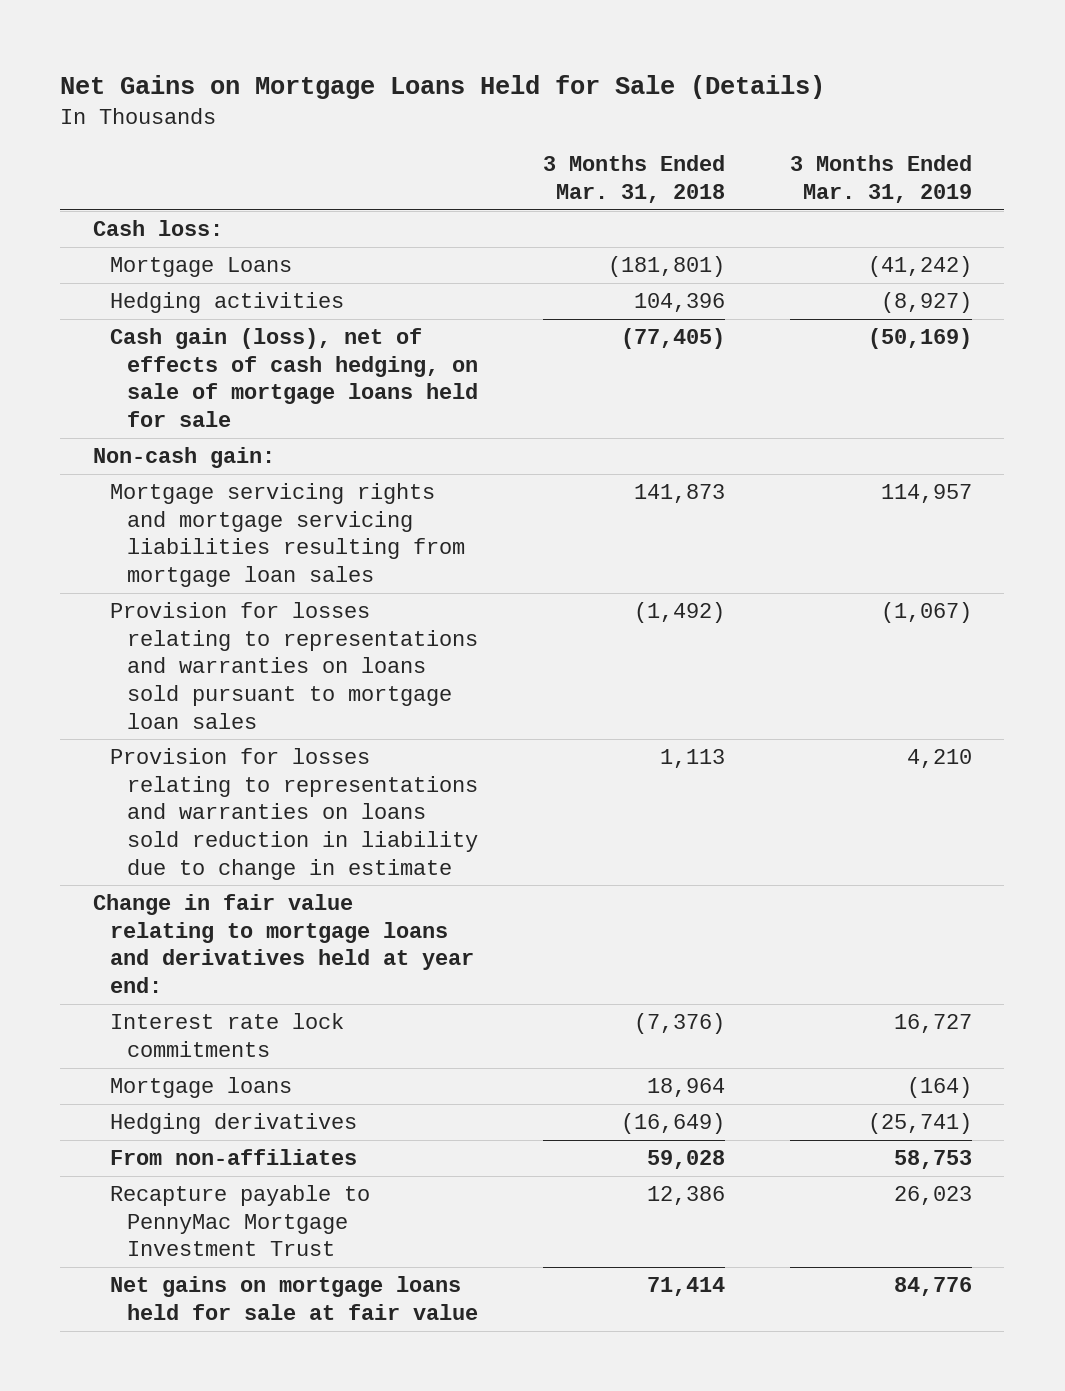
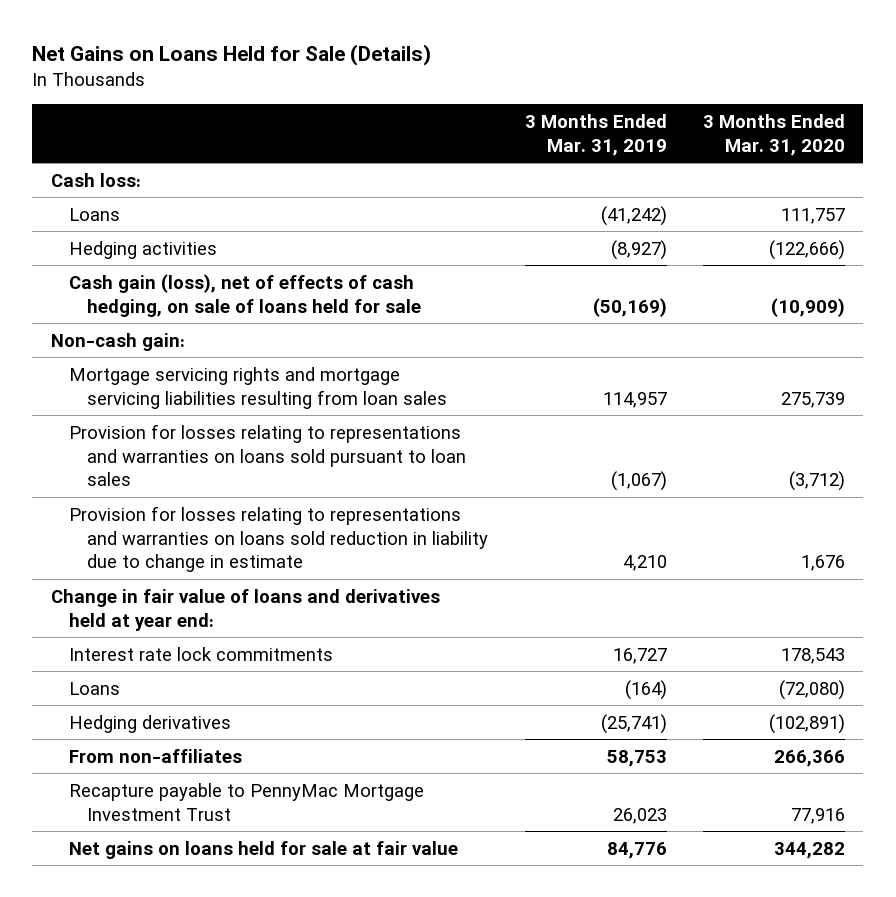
[60,75,826,100] Net Gains on Mortgage Loans Held for Sale (Details) -> [32,43,432,66] Net Gains on Loans Held for Sale (Details)
[543,155,726,203] 3 Months Ended Mar. 31, 2018 -> none
none -> [702,113,845,156] 3 Months Ended Mar. 31, 2020
[110,257,293,278] Mortgage Loans -> [68,207,120,221] Loans
[110,328,479,428] Cash gain (loss), net of effects of cash hedging, on sale of mortgage loans held for sale -> [68,273,422,317] Cash gain (loss), net of effects of cash hedging, on sale of loans held for sale
[110,483,466,588] Mortgage servicing rights and mortgage servicing liabilities resulting from mortgage loan sales -> [68,366,448,409] Mortgage servicing rights and mortgage servicing liabilities resulting from loan sales
[110,602,479,729] Provision for losses relating to representations and warranties on loans sold pursuant to mortgage loan sales -> [68,423,467,487] Provision for losses relating to representations and warranties on loans sold pursuant to loan sales
[92,894,475,994] Change in fair value relating to mortgage loans and derivatives held at year end: -> [50,588,440,631] Change in fair value of loans and derivatives held at year end:
[110,1077,293,1099] Mortgage loans -> [68,681,120,695] Loans
[110,1276,479,1320] Net gains on mortgage loans held for sale at fair value -> [68,840,458,859] Net gains on loans held for sale at fair value

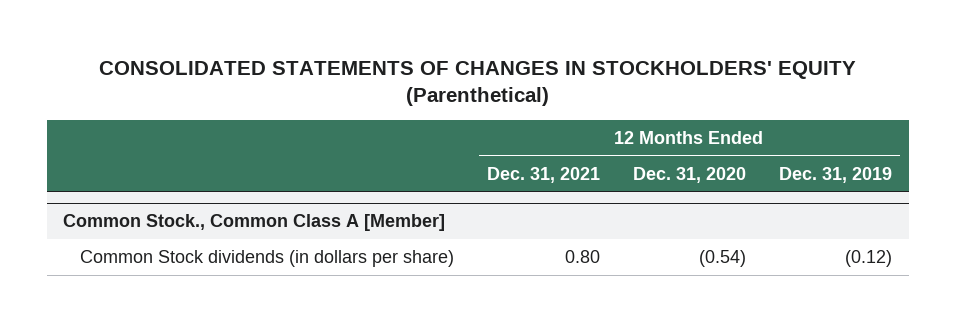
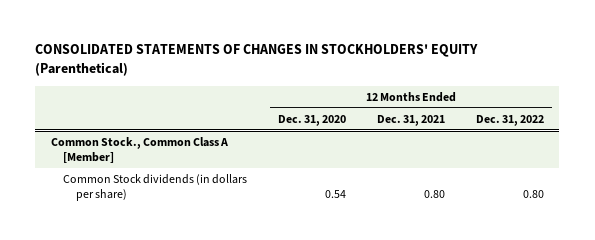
[779,166,893,183] Dec. 31, 2019 -> none
none -> [475,114,544,126] Dec. 31, 2022
[698,249,746,267] (0.54) -> [325,190,347,199] 0.54

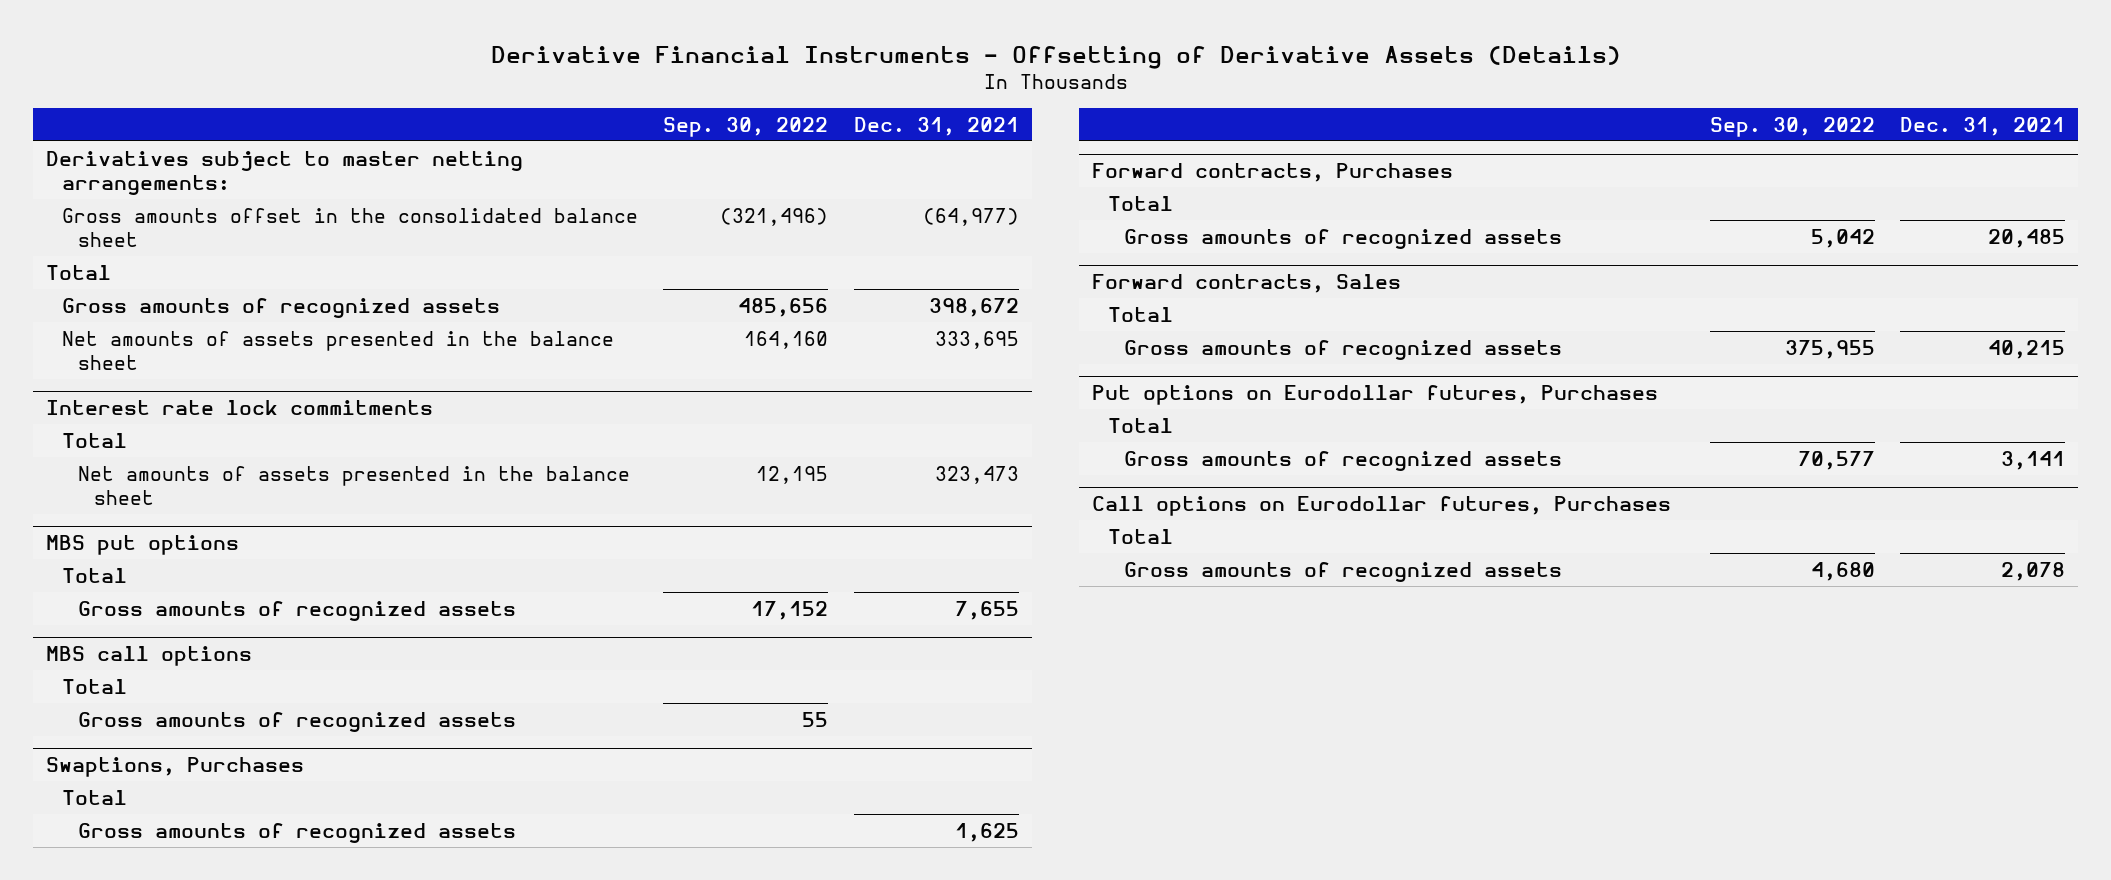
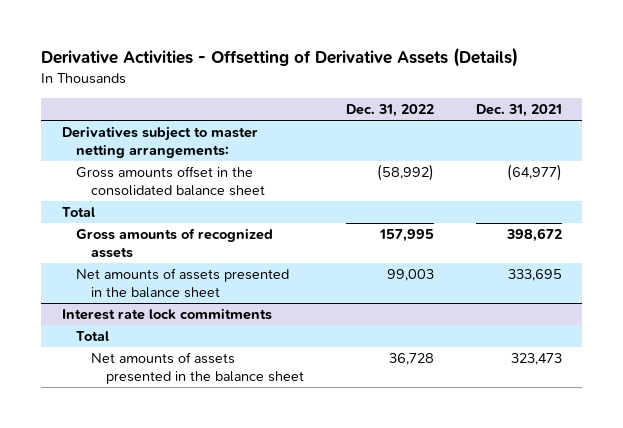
[490,45,1621,69] Derivative Financial Instruments - Offsetting of Derivative Assets (Details) -> [40,47,518,68] Derivative Activities - Offsetting of Derivative Assets (Details)
[663,116,829,137] Sep. 30, 2022 -> none
none -> [345,104,434,118] Dec. 31, 2022
[45,534,239,555] MBS put options -> none
[61,567,127,583] Total -> none
[77,600,516,621] Gross amounts of recognized assets -> none
[45,645,252,666] MBS call options -> none
[61,678,127,694] Total -> none
[77,711,516,732] Gross amounts of recognized assets -> none
[45,756,304,777] Swaptions, Purchases -> none
[61,789,127,805] Total -> none
[77,822,516,843] Gross amounts of recognized assets -> none
[1092,162,1454,182] Forward contracts, Purchases -> none
[1108,195,1174,211] Total -> none
[1124,228,1563,249] Gross amounts of recognized assets -> none
[1092,273,1402,293] Forward contracts, Sales -> none
[1108,306,1174,322] Total -> none
[1124,339,1563,360] Gross amounts of recognized assets -> none
[1092,384,1659,405] Put options on Eurodollar futures, Purchases -> none
[1108,417,1174,433] Total -> none
[1124,450,1563,471] Gross amounts of recognized assets -> none
[1092,495,1672,516] Call options on Eurodollar futures, Purchases -> none
[1108,528,1174,544] Total -> none
[1124,561,1563,582] Gross amounts of recognized assets -> none

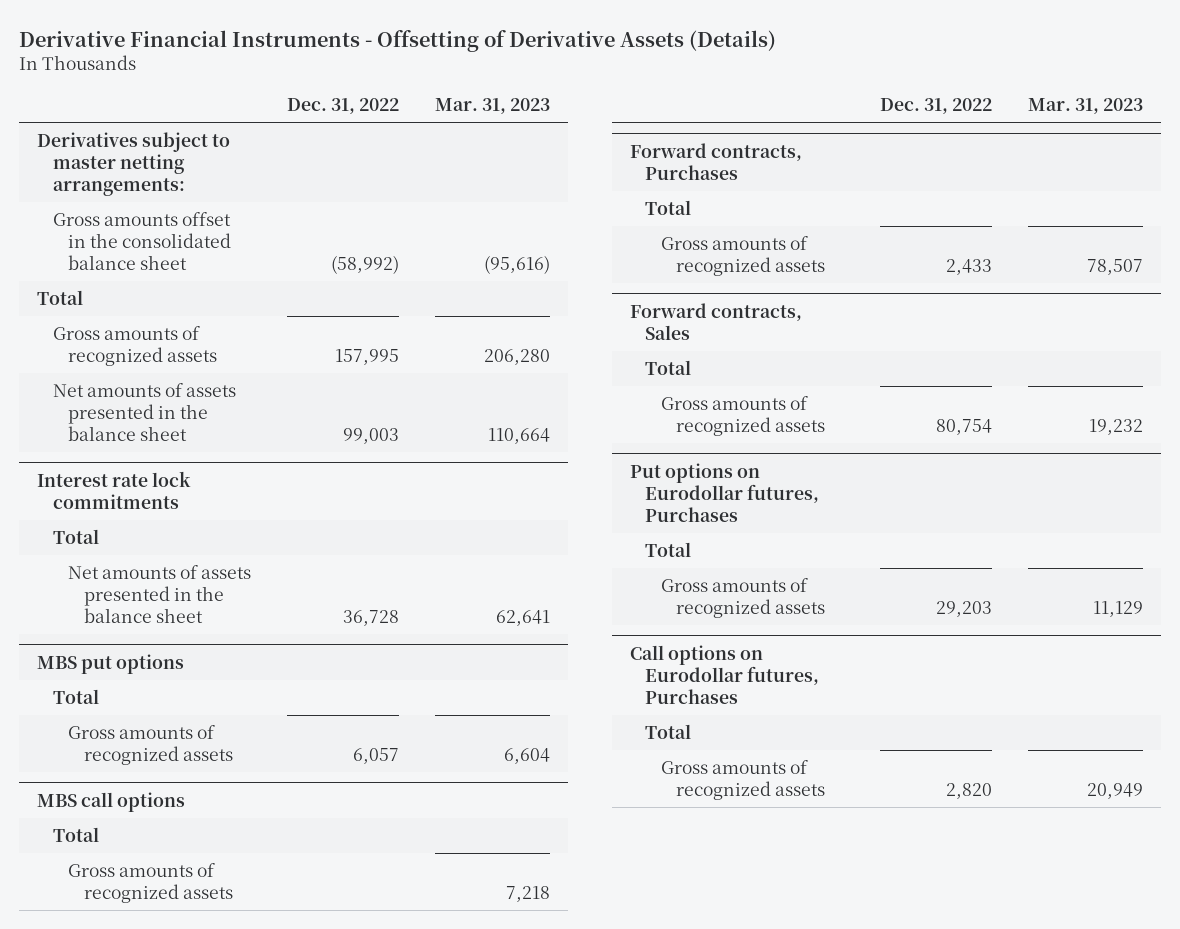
[40,47,518,68] Derivative Activities - Offsetting of Derivative Assets (Details) -> [19,29,777,52] Derivative Financial Instruments - Offsetting of Derivative Assets (Details)
[475,104,562,118] Dec. 31, 2021 -> none
none -> [435,98,551,115] Mar. 31, 2023
none -> [37,653,185,674] MBS put options
none -> [52,688,99,704] Total
none -> [68,724,233,765] Gross amounts of recognized assets
none -> [37,791,186,812] MBS call options
none -> [52,826,99,842] Total
none -> [68,862,233,903] Gross amounts of recognized assets
none -> [629,142,802,180] Forward contracts, Purchases
none -> [645,199,692,215] Total
none -> [660,235,826,276] Gross amounts of recognized assets
none -> [629,302,802,340] Forward contracts, Sales
none -> [645,359,692,375] Total
none -> [660,395,826,436] Gross amounts of recognized assets
none -> [629,462,820,522] Put options on Eurodollar futures, Purchases
none -> [645,541,692,557] Total
none -> [660,577,826,618] Gross amounts of recognized assets
none -> [629,644,820,704] Call options on Eurodollar futures, Purchases
none -> [645,723,692,739] Total
none -> [660,759,826,800] Gross amounts of recognized assets

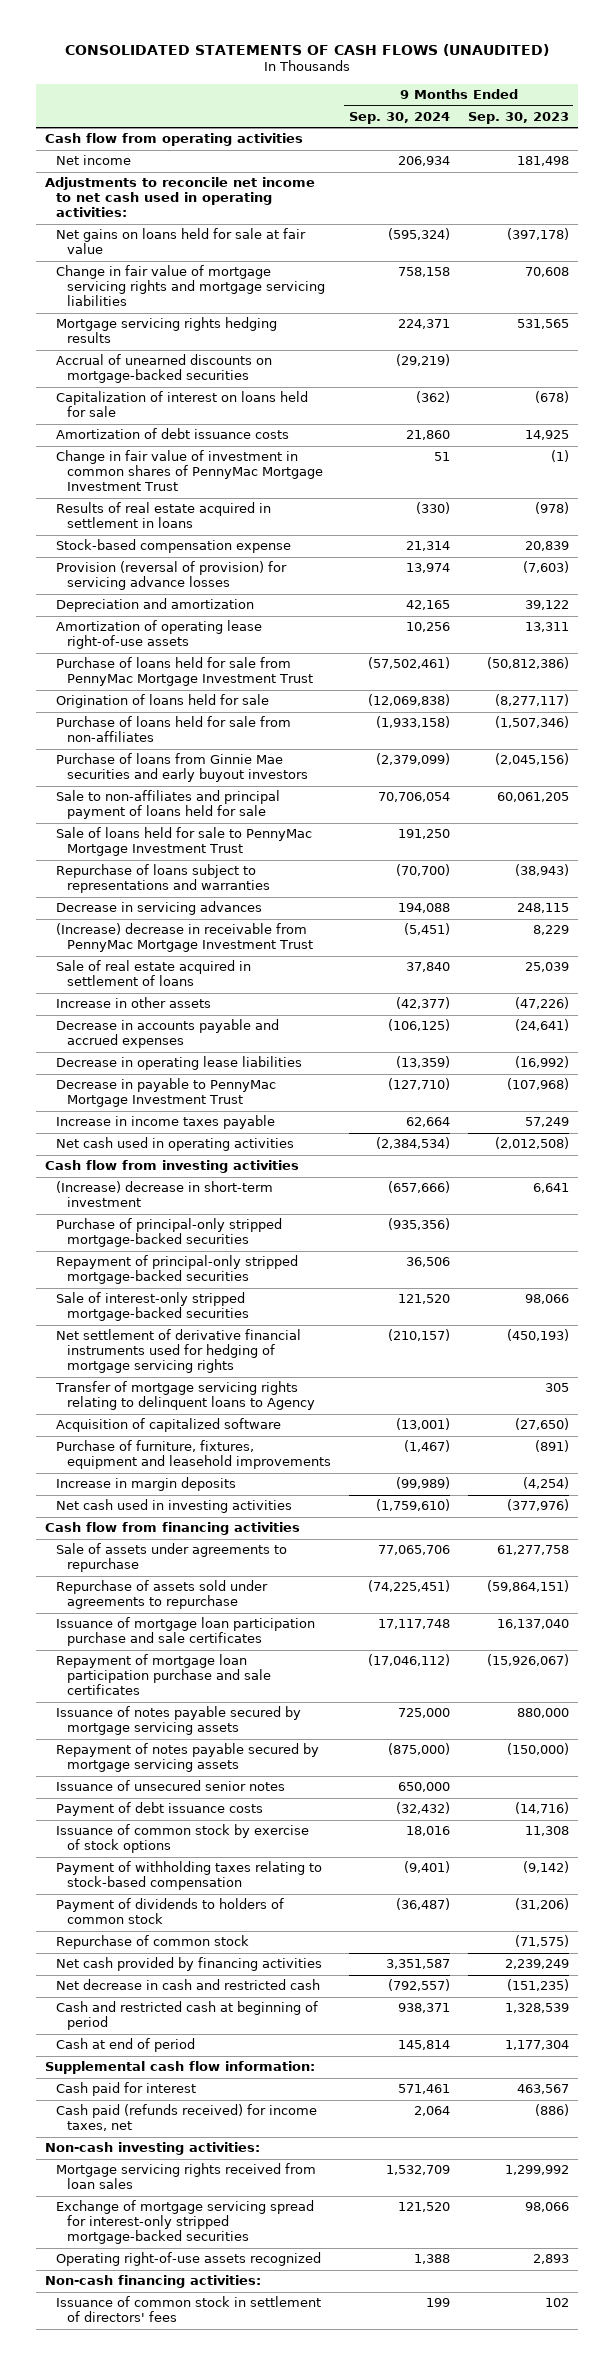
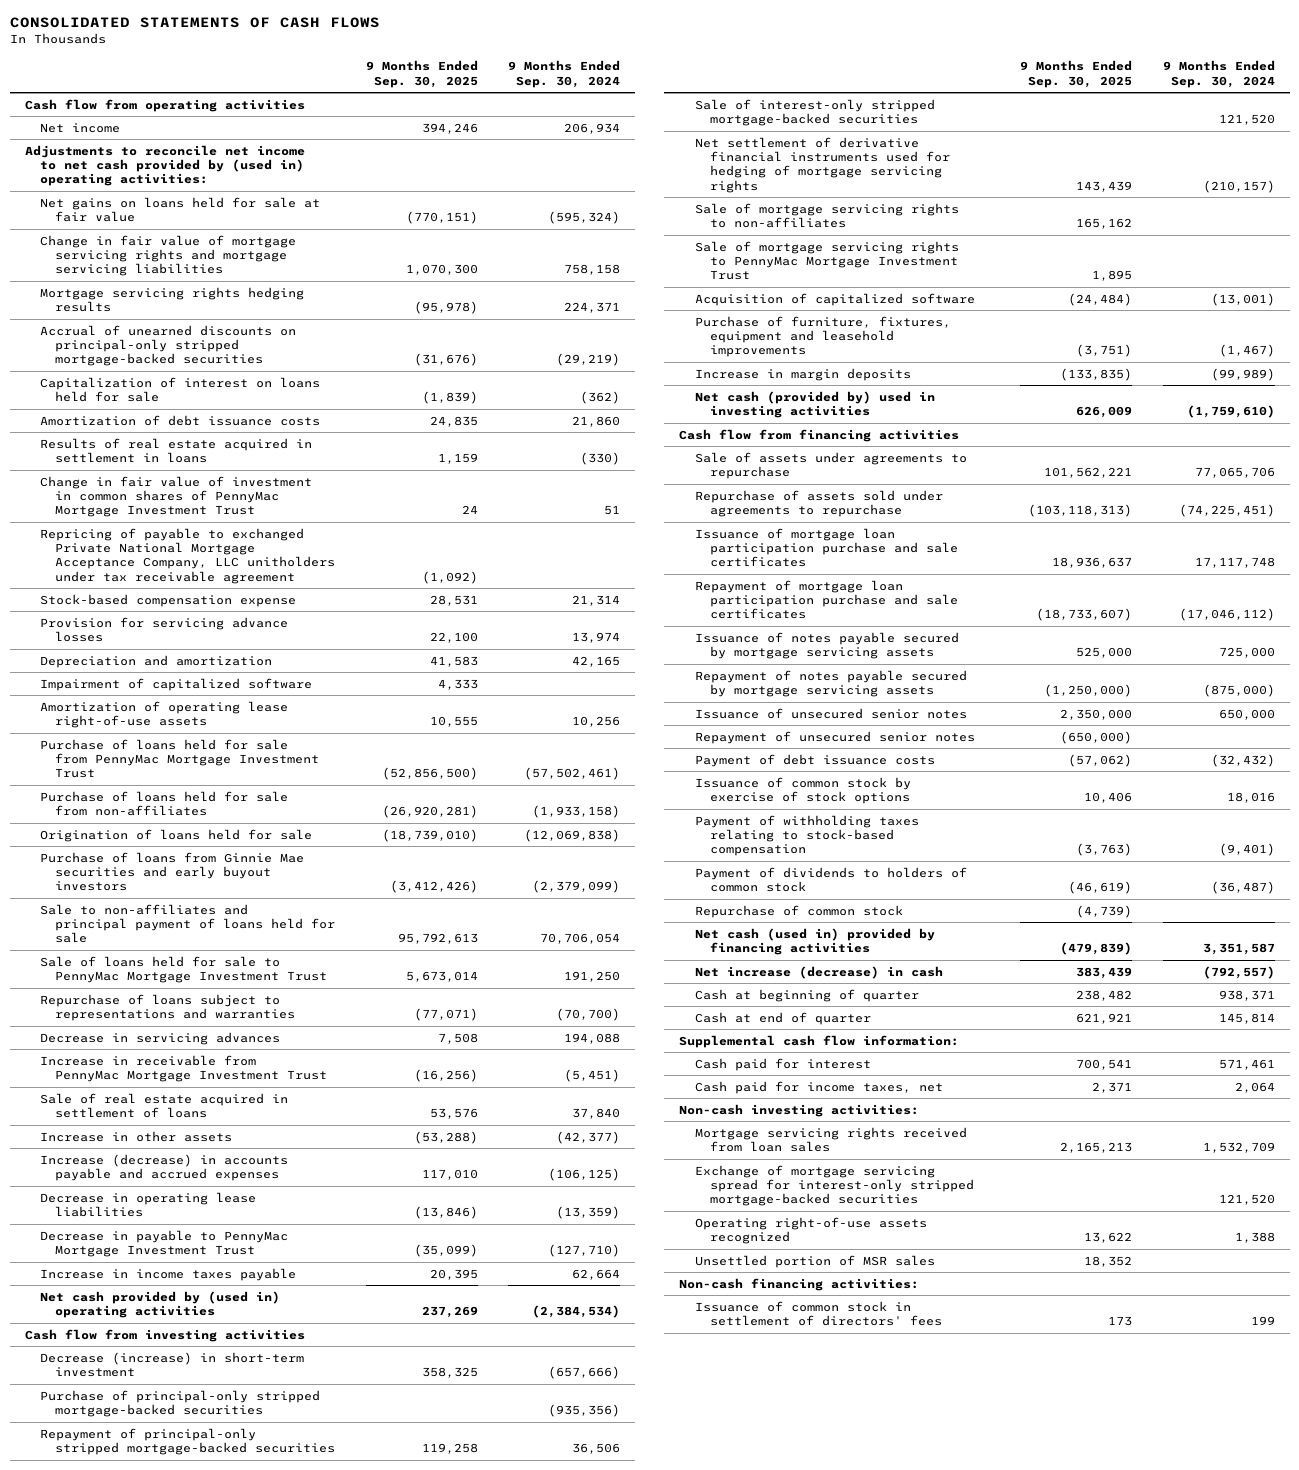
[64,43,549,56] CONSOLIDATED STATEMENTS OF CASH FLOWS (UNAUDITED) -> [9,17,380,29] CONSOLIDATED STATEMENTS OF CASH FLOWS
[467,111,569,124] Sep. 30, 2023 -> none
none -> [365,60,478,88] 9 Months Ended Sep. 30, 2025
[44,177,315,218] Adjustments to reconcile net income to net cash used in operating activities: -> [24,144,305,187] Adjustments to reconcile net income to net cash provided by (used in) operating activities:
[55,354,272,384] Accrual of unearned discounts on mortgage-backed securities -> [40,324,297,367] Accrual of unearned discounts on principal-only stripped mortgage-backed securities
[55,450,323,492] Change in fair value of investment in common shares of PennyMac Mortgage Investment Trust -> [40,475,313,518] Change in fair value of investment in common shares of PennyMac Mortgage Investment Trust
none -> [40,527,336,584] Repricing of payable to exchanged Private National Mortgage Acceptance Company, LLC unitholders under tax receivable agreement
[55,561,287,591] Provision (reversal of provision) for servicing advance losses -> [40,616,289,643] Provision for servicing advance losses
none -> [40,677,313,691] Impairment of capitalized software
[55,694,269,709] Origination of loans held for sale -> [40,828,313,842] Origination of loans held for sale
[55,923,313,953] (Increase) decrease in receivable from PennyMac Mortgage Investment Trust -> [40,1054,328,1083] Increase in receivable from PennyMac Mortgage Investment Trust
[55,1019,279,1049] Decrease in accounts payable and accrued expenses -> [40,1153,289,1182] Increase (decrease) in accounts payable and accrued expenses
[55,1137,294,1152] Net cash used in operating activities -> [40,1290,281,1319] Net cash provided by (used in) operating activities
[55,1181,273,1208] (Increase) decrease in short-term investment -> [40,1351,305,1378] Decrease (increase) in short-term investment
[54,1381,315,1411] Transfer of mortgage servicing rights relating to delinquent loans to Agency -> [694,202,959,229] Sale of mortgage servicing rights to non-affiliates
none -> [694,240,959,281] Sale of mortgage servicing rights to PennyMac Mortgage Investment Trust
[55,1499,292,1514] Net cash used in investing activities -> [694,390,935,419] Net cash (provided by) used in investing activities
none -> [694,730,975,744] Repayment of unsecured senior notes
[55,1957,322,1972] Net cash provided by financing activities -> [694,927,935,956] Net cash (used in) provided by financing activities
[55,1979,320,1991] Net decrease in cash and restricted cash -> [694,965,943,979] Net increase (decrease) in cash
[55,2001,318,2031] Cash and restricted cash at beginning of period -> [694,988,919,1002] Cash at beginning of quarter
[55,2038,195,2053] Cash at end of period -> [694,1011,871,1025] Cash at end of quarter
[55,2104,317,2132] Cash paid (refunds received) for income taxes, net -> [694,1080,943,1094] Cash paid for income taxes, net
none -> [694,1254,935,1268] Unsettled portion of MSR sales

